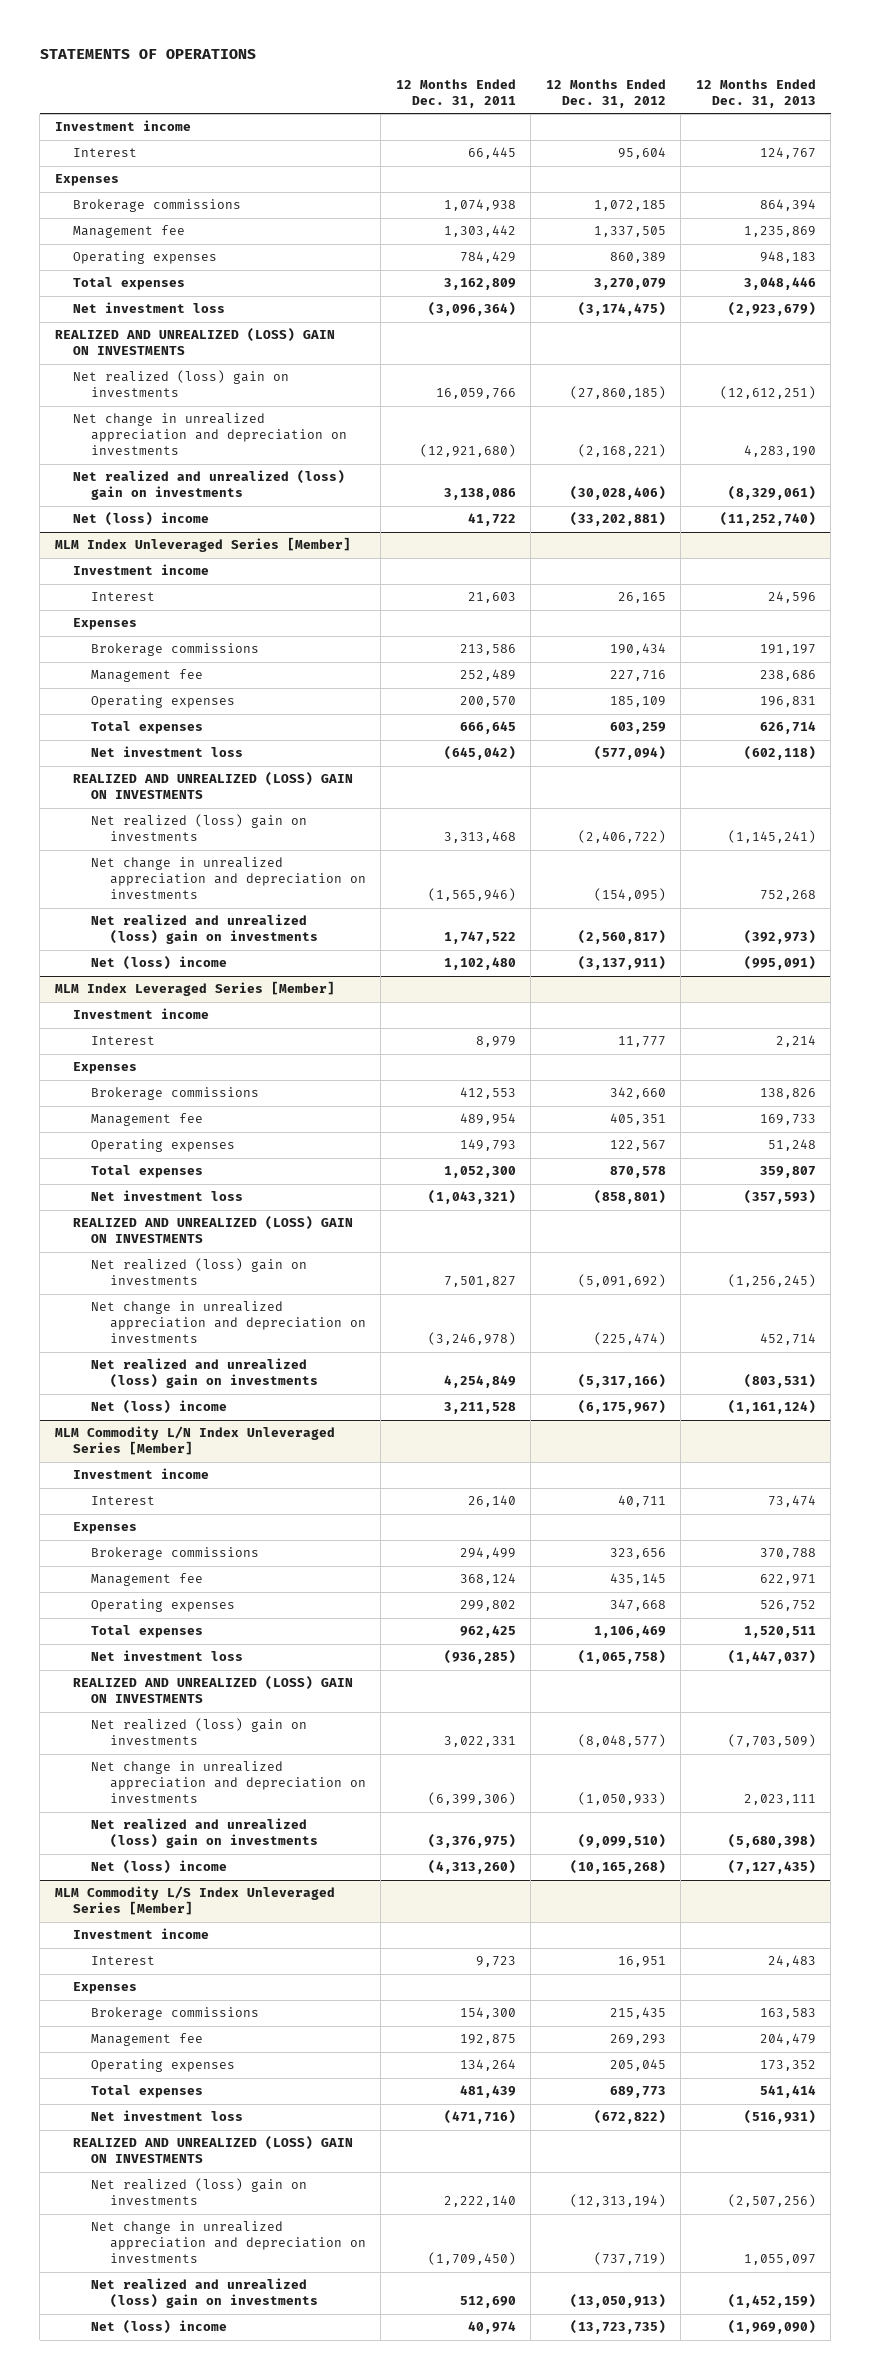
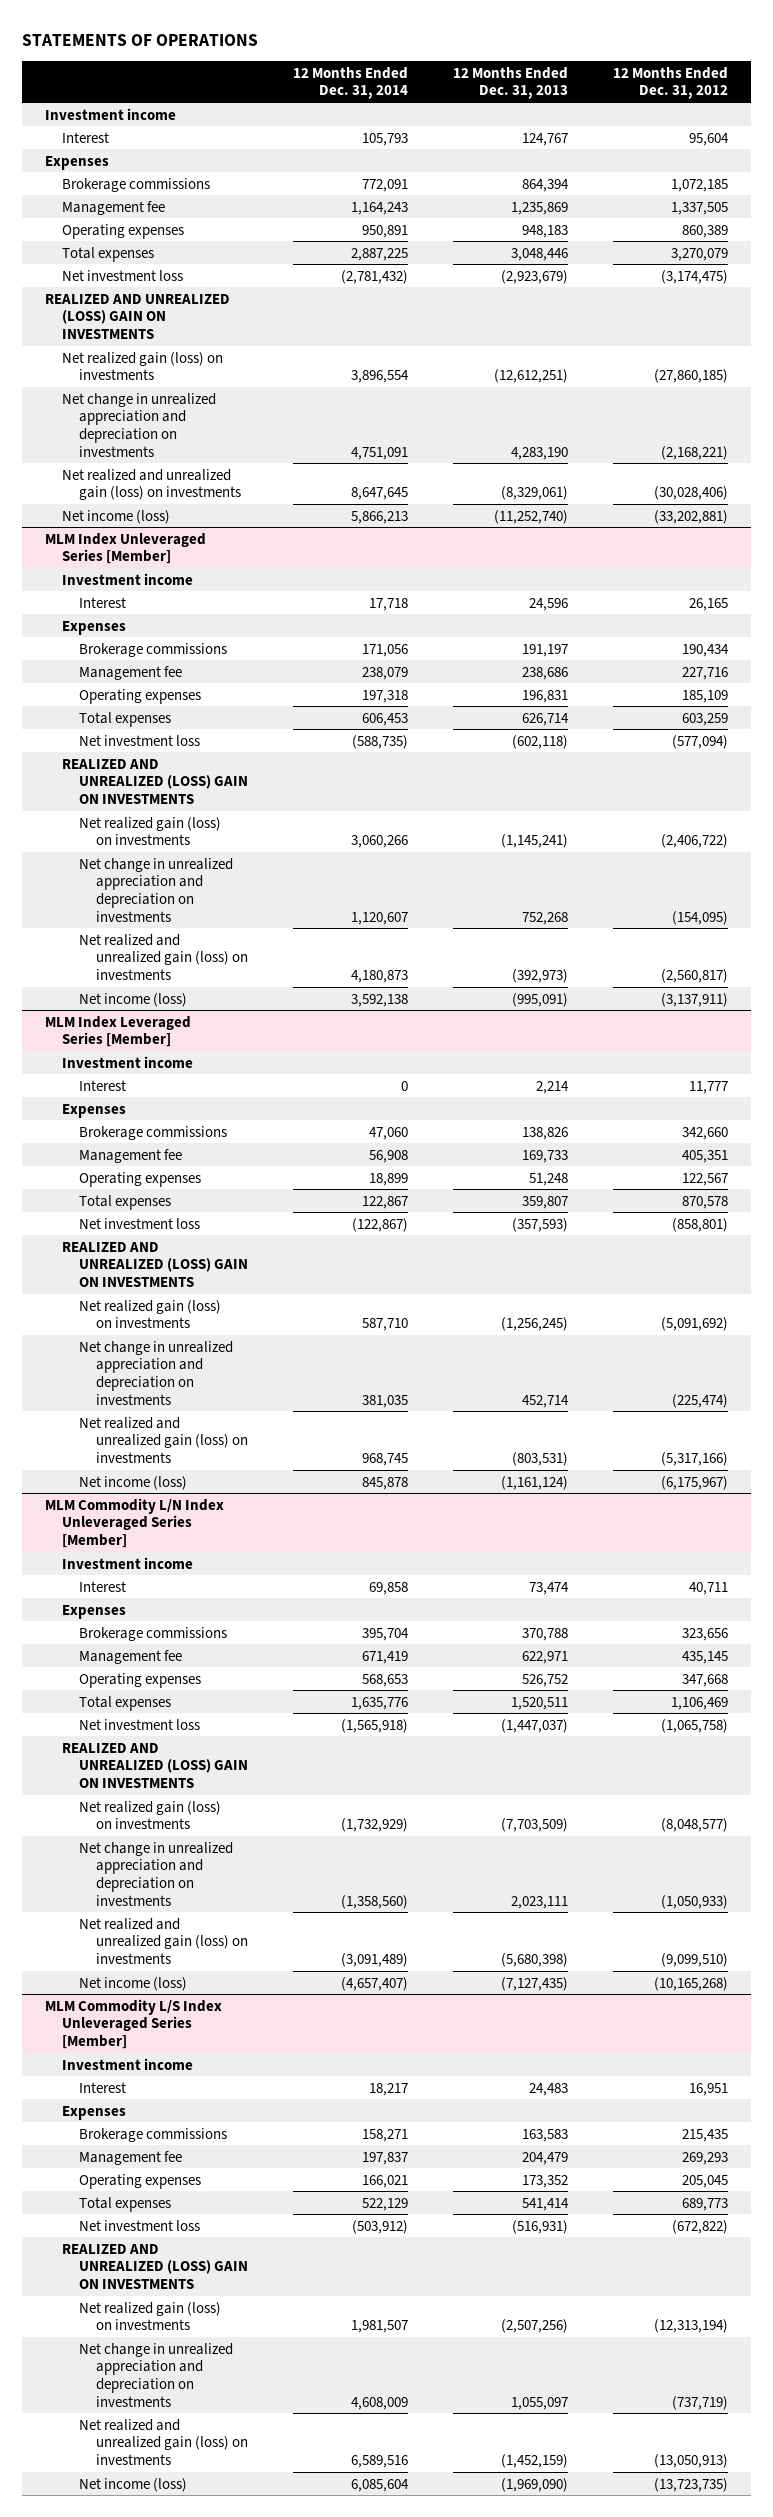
[395,78,516,108] 12 Months Ended Dec. 31, 2011 -> none
none -> [293,66,409,100] 12 Months Ended Dec. 31, 2014
[72,370,289,398] Net realized (loss) gain on investments -> [61,351,223,381] Net realized gain (loss) on investments
[72,470,345,501] Net realized and unrealized (loss) gain on investments -> [61,468,242,501] Net realized and unrealized gain (loss) on investments
[72,512,209,527] Net (loss) income -> [61,509,170,524] Net income (loss)
[91,814,308,842] Net realized (loss) gain on investments -> [79,816,222,846] Net realized gain (loss) on investments
[91,914,318,945] Net realized and unrealized (loss) gain on investments -> [79,933,249,981] Net realized and unrealized gain (loss) on investments
[91,956,228,971] Net (loss) income -> [79,992,188,1007] Net income (loss)
[91,1258,308,1286] Net realized (loss) gain on investments -> [79,1299,222,1329] Net realized gain (loss) on investments
[91,1358,318,1389] Net realized and unrealized (loss) gain on investments -> [79,1416,249,1464] Net realized and unrealized gain (loss) on investments
[91,1400,228,1415] Net (loss) income -> [79,1475,188,1490] Net income (loss)
[91,1718,308,1746] Net realized (loss) gain on investments -> [79,1800,222,1830] Net realized gain (loss) on investments
[91,1818,318,1849] Net realized and unrealized (loss) gain on investments -> [79,1917,249,1965] Net realized and unrealized gain (loss) on investments
[91,1860,228,1875] Net (loss) income -> [79,1976,188,1991] Net income (loss)
[91,2178,308,2206] Net realized (loss) gain on investments -> [79,2301,222,2331] Net realized gain (loss) on investments
[91,2278,318,2309] Net realized and unrealized (loss) gain on investments -> [79,2418,249,2466] Net realized and unrealized gain (loss) on investments
[91,2320,228,2335] Net (loss) income -> [79,2477,188,2492] Net income (loss)

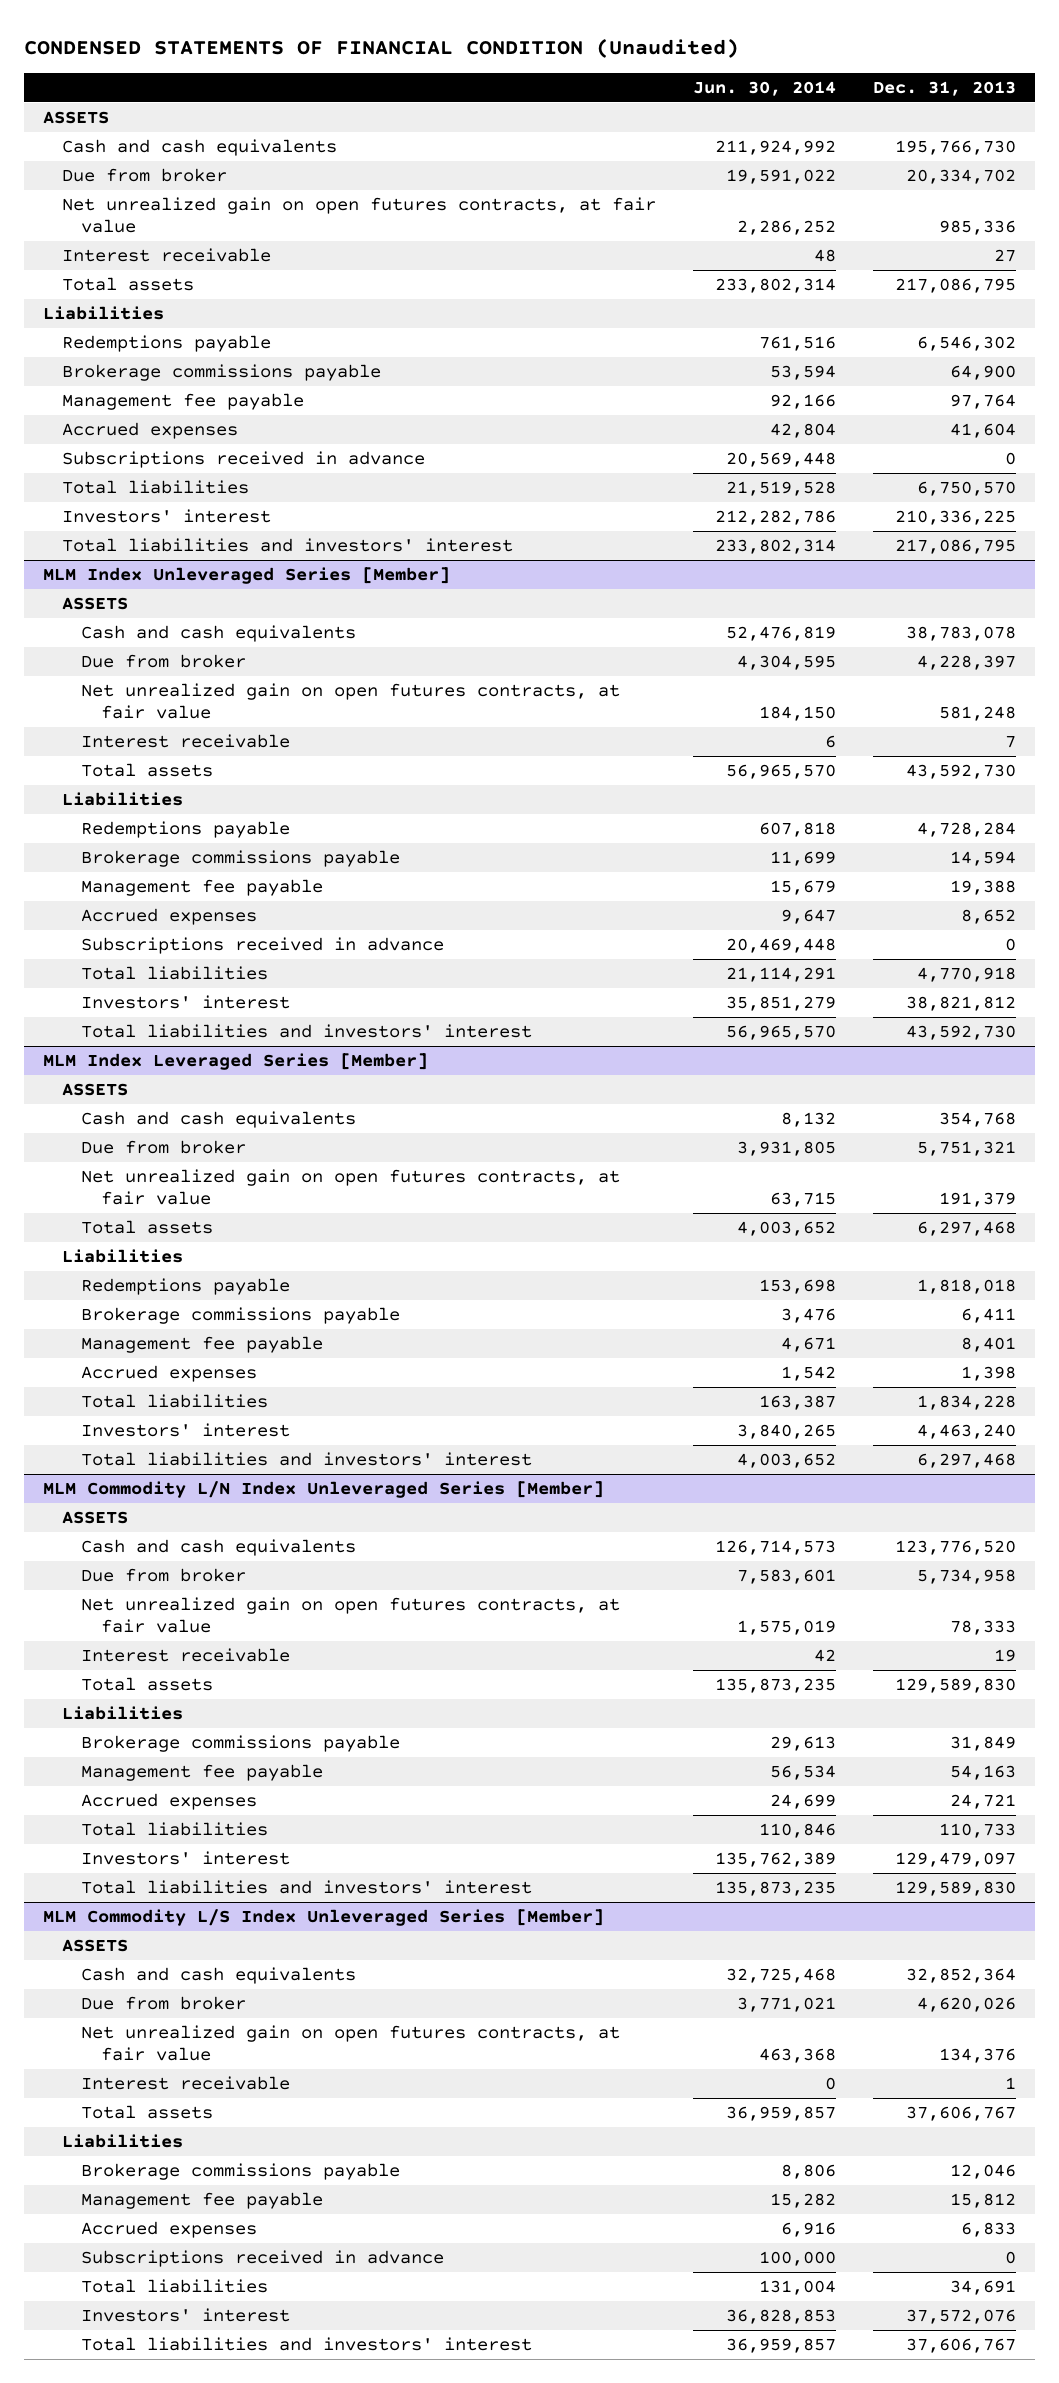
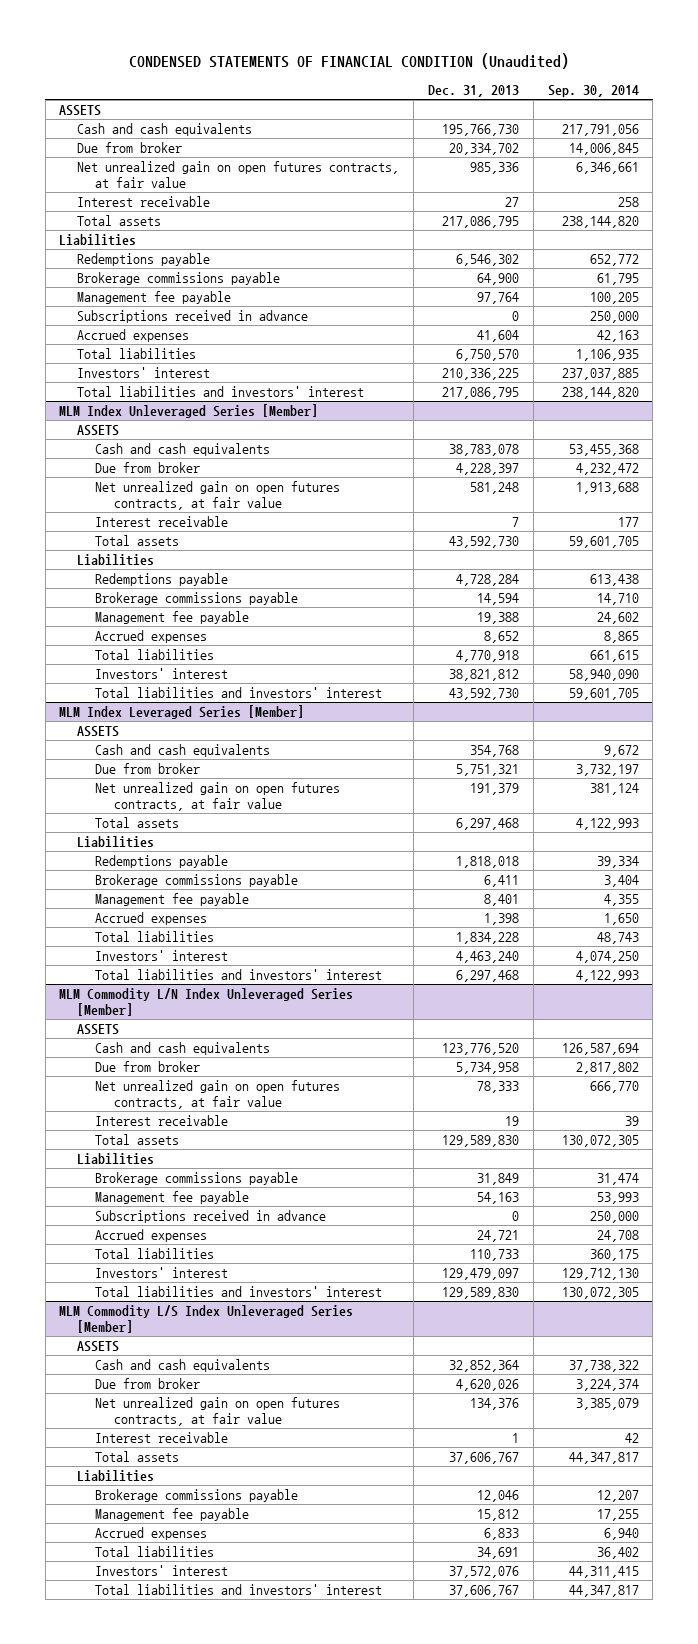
[693,80,837,96] Jun. 30, 2014 -> none
none -> [547,84,639,97] Sep. 30, 2014
[62,422,239,440] Accrued expenses -> [77,329,190,343] Accrued expenses
[81,937,445,955] Subscriptions received in advance -> none
none -> [95,1210,327,1224] Subscriptions received in advance
[81,2250,445,2268] Subscriptions received in advance -> none

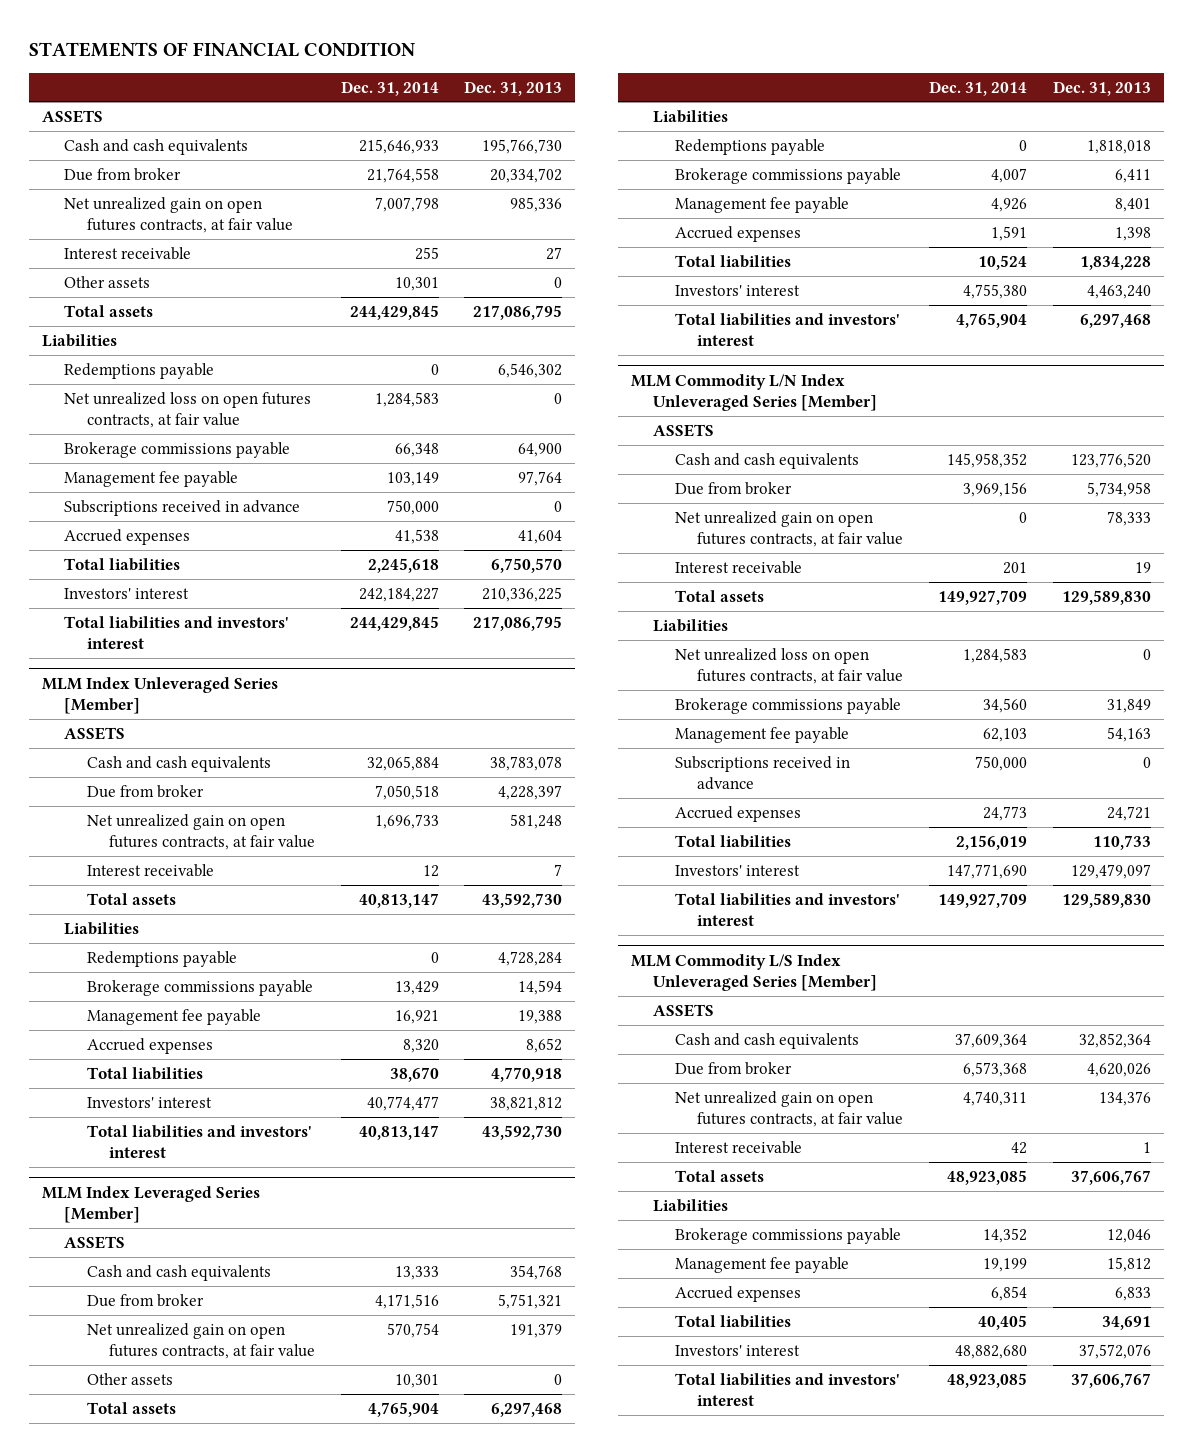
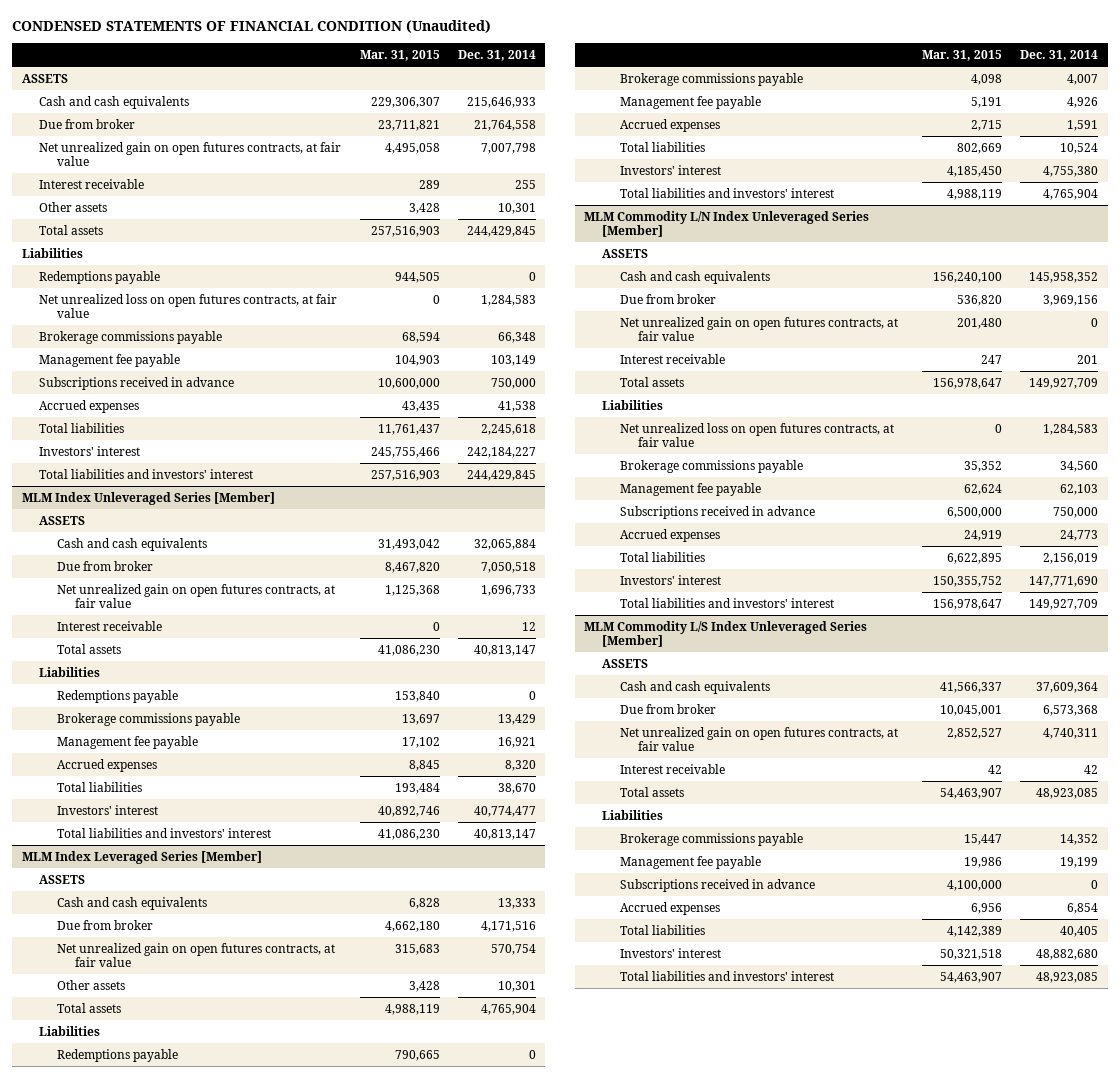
[29,41,417,57] STATEMENTS OF FINANCIAL CONDITION -> [12,20,492,34] CONDENSED STATEMENTS OF FINANCIAL CONDITION (Unaudited)
[464,80,563,96] Dec. 31, 2013 -> none
none -> [359,50,440,62] Mar. 31, 2015
none -> [619,878,815,892] Subscriptions received in advance

